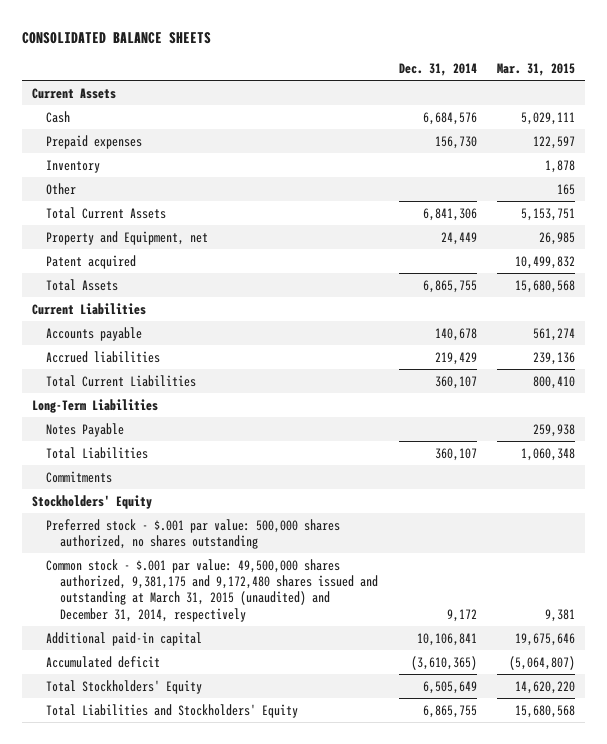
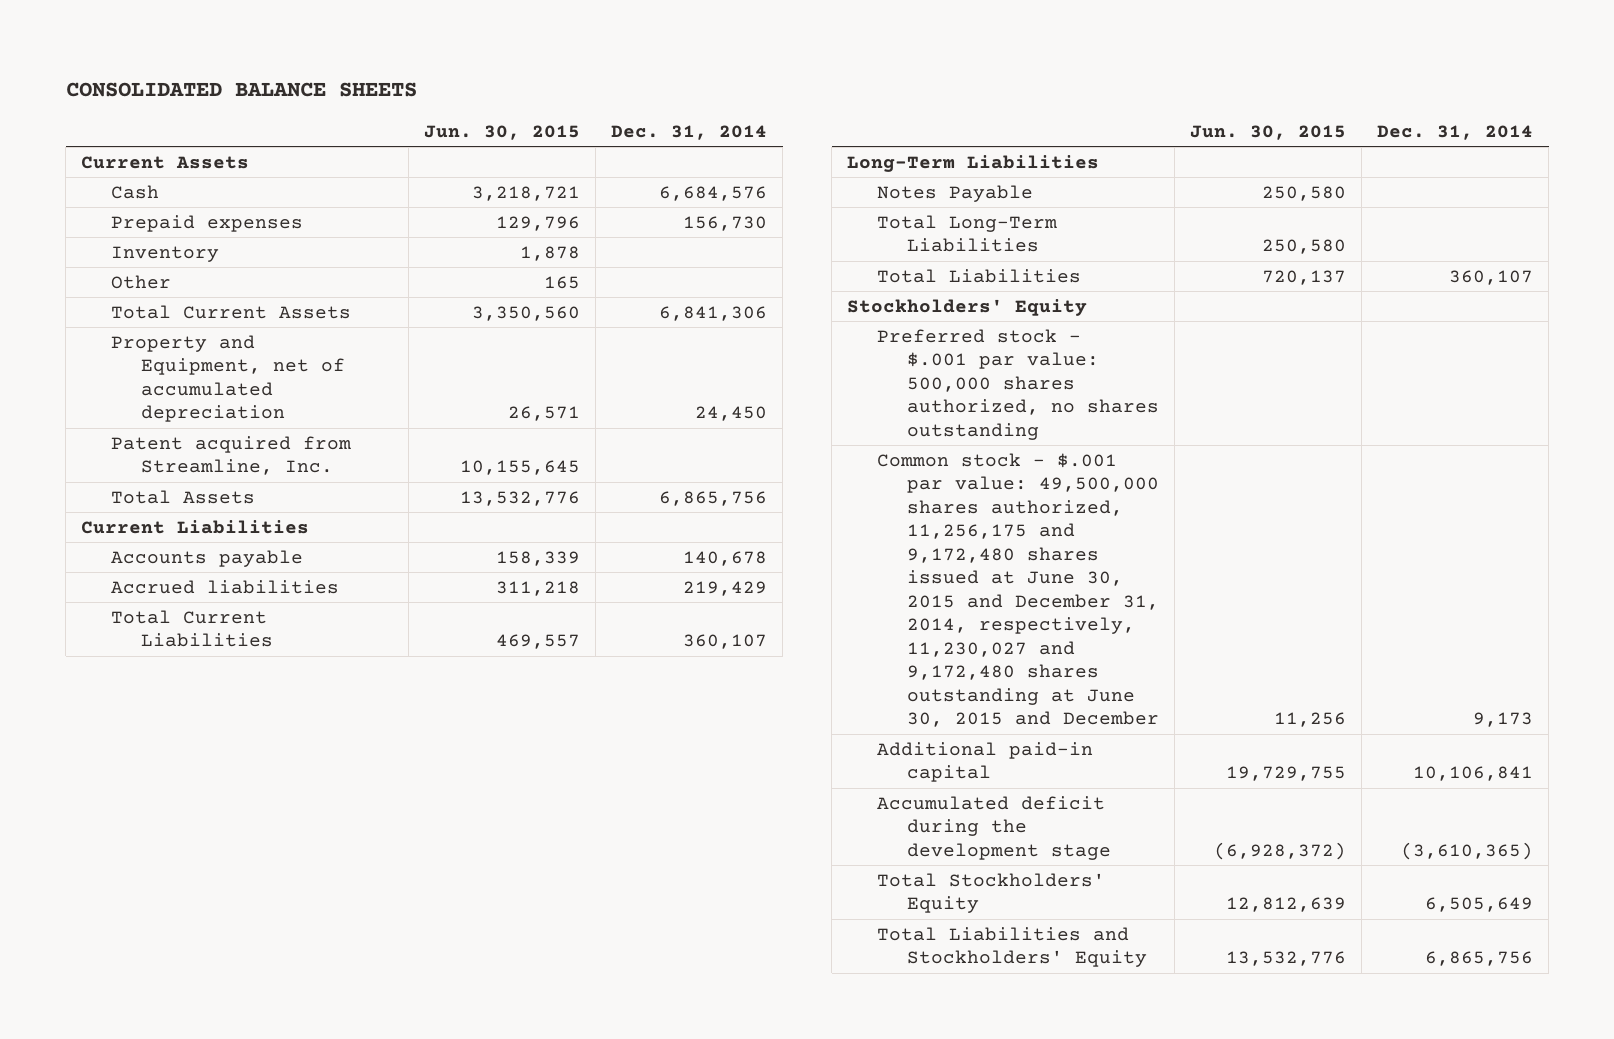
[497,62,576,76] Mar. 31, 2015 -> none
none -> [423,125,580,141] Jun. 30, 2015
[46,230,209,245] Property and Equipment, net -> [111,334,345,423] Property and Equipment, net of accumulated depreciation
[440,231,477,245] 24,449 -> [694,406,767,422] 24,450
[46,254,137,269] Patent acquired -> [111,435,352,476] Patent acquired from Streamline, Inc.
[422,279,477,293] 6,865,755 -> [658,490,767,506] 6,865,756
none -> [877,214,1058,253] Total Long-Term Liabilities
[46,470,113,483] Commitments -> none
[46,558,379,622] Common stock - $.001 par value: 49,500,000 shares authorized, 9,381,175 and 9,172,480 shares issued and outstanding at March 31, 2015 (unaudited) and December 31, 2014, respectively -> [877,452,1159,728] Common stock - $.001 par value: 49,500,000 shares authorized, 11,256,175 and 9,172,480 shares issued at June 30, 2015 and December 31, 2014, respectively, 11,230,027 and 9,172,480 shares outstanding at June 30, 2015 and December
[446,608,477,622] 9,172 -> [1473,712,1534,728] 9,173
[46,655,161,668] Accumulated deficit -> [877,795,1111,860] Accumulated deficit during the development stage
[422,704,477,718] 6,865,755 -> [1425,951,1534,967] 6,865,756

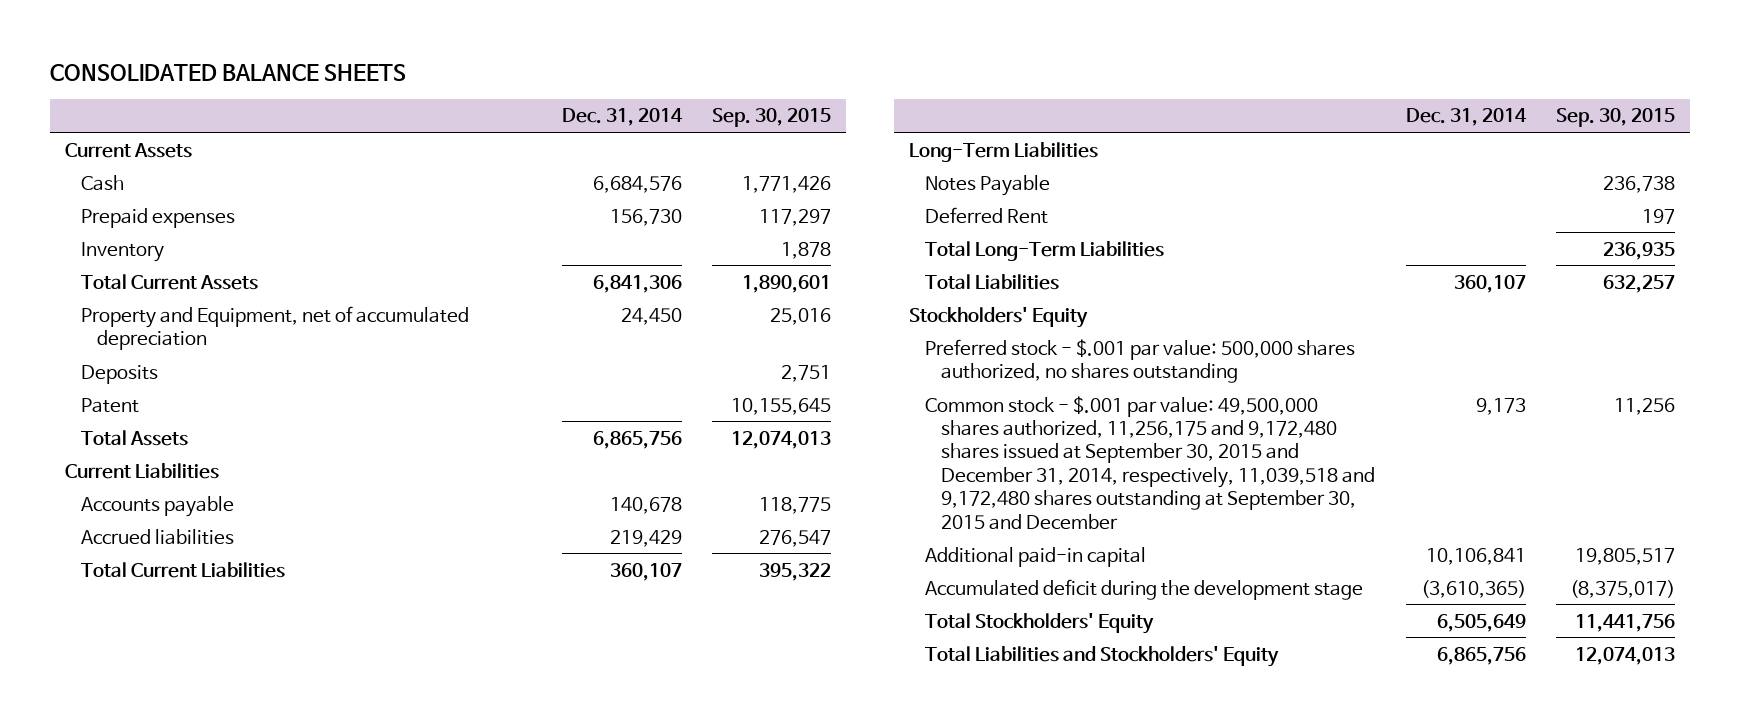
[423,125,580,141] Jun. 30, 2015 -> none
none -> [711,108,831,128] Sep. 30, 2015
[111,274,172,289] Other -> none
none -> [81,364,159,384] Deposits
[111,435,352,476] Patent acquired from Streamline, Inc. -> [81,397,140,413] Patent
none -> [925,206,1049,224] Deferred Rent
[877,452,1159,728] Common stock - $.001 par value: 49,500,000 shares authorized, 11,256,175 and 9,172,480 shares issued at June 30, 2015 and December 31, 2014, respectively, 11,230,027 and 9,172,480 shares outstanding at June 30, 2015 and December -> [925,395,1376,530] Common stock - $.001 par value: 49,500,000 shares authorized, 11,256,175 and 9,172,480 shares issued at September 30, 2015 and December 31, 2014, respectively, 11,039,518 and 9,172,480 shares outstanding at September 30, 2015 and December

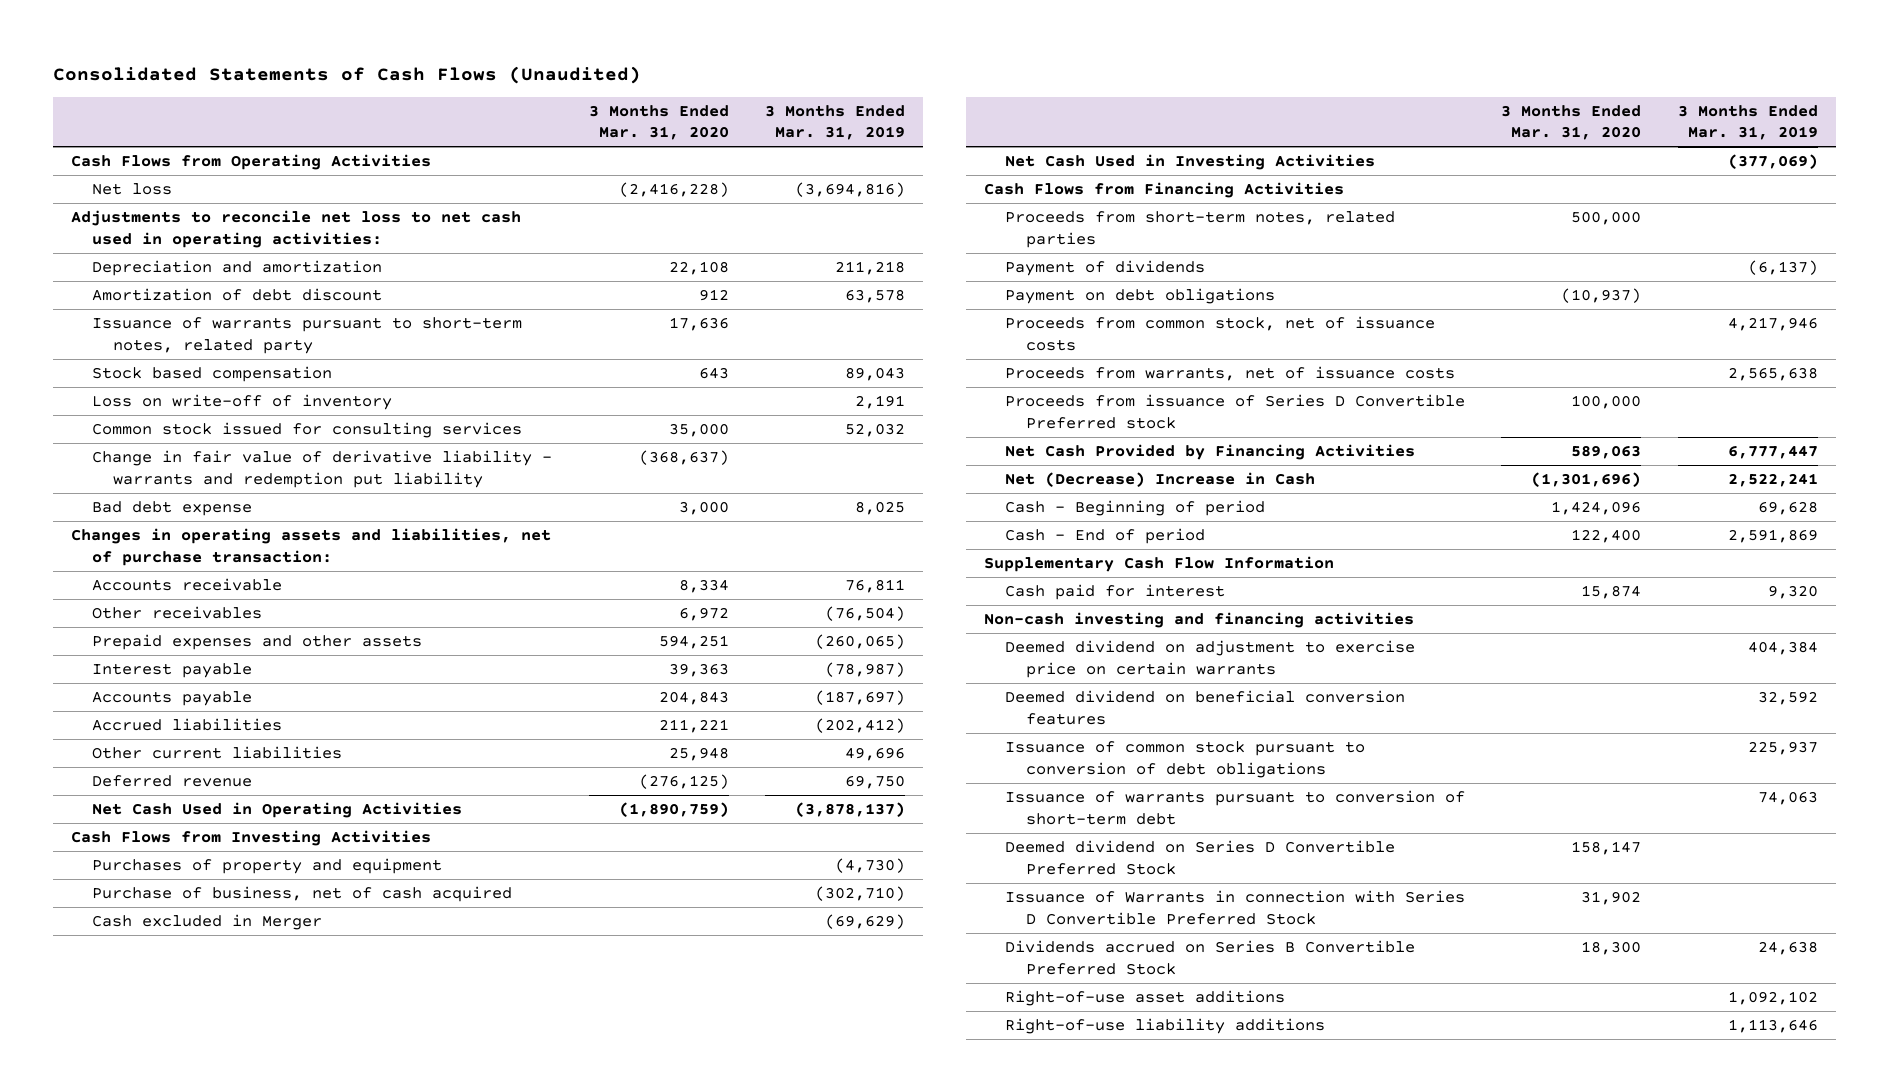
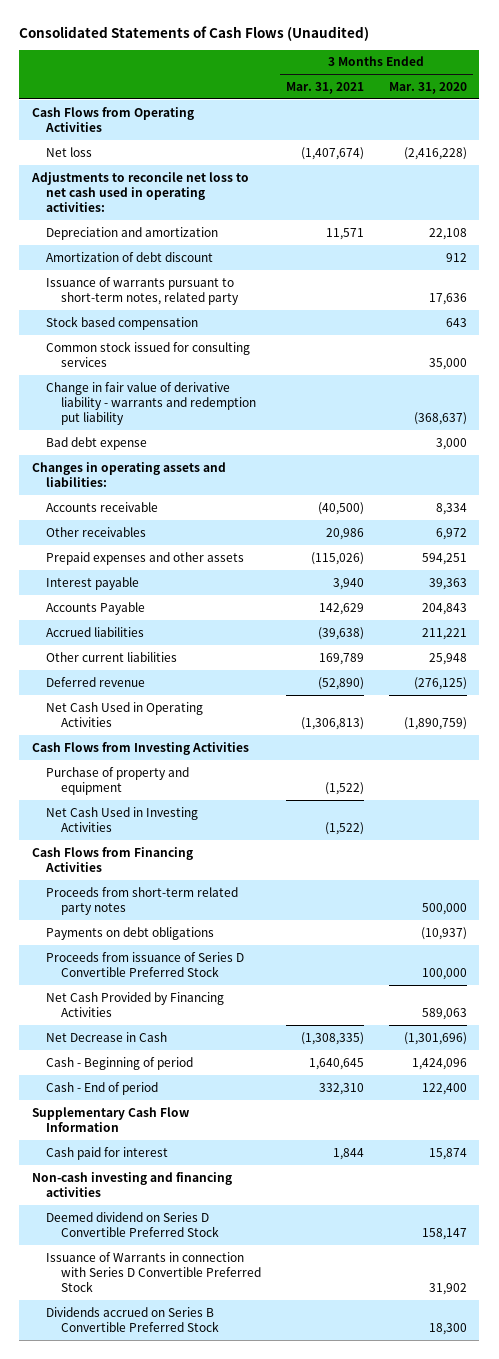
[765,104,906,141] 3 Months Ended Mar. 31, 2019 -> none
none -> [285,81,364,94] Mar. 31, 2021
[92,394,393,411] Loss on write-off of inventory -> none
[71,528,552,566] Changes in operating assets and liabilities, net of purchase transaction: -> [31,461,226,487] Changes in operating assets and liabilities:
[92,691,253,707] Accounts payable -> [46,601,146,615] Accounts Payable
[92,886,513,903] Purchase of business, net of cash acquired -> none
[92,914,323,931] Cash excluded in Merger -> none
[92,858,443,875] Purchases of property and equipment -> [46,766,190,795] Purchase of property and equipment
[1004,260,1205,277] Payment of dividends -> none
[1004,316,1435,351] Proceeds from common stock, net of issuance costs -> none
[1004,366,1455,382] Proceeds from warrants, net of issuance costs -> none
[1004,211,1395,248] Proceeds from short-term notes, related parties -> [46,886,239,915] Proceeds from short-term related party notes
[1004,288,1275,305] Payment on debt obligations -> [46,926,215,940] Payments on debt obligations
[1004,394,1465,429] Proceeds from issuance of Series D Convertible Preferred stock -> [46,951,245,977] Proceeds from issuance of Series D Convertible Preferred Stock
[1004,472,1315,488] Net (Decrease) Increase in Cash -> [46,1031,168,1042] Net Decrease in Cash
[1004,640,1415,678] Deemed dividend on adjustment to exercise price on certain warrants -> none
[1004,690,1405,725] Deemed dividend on beneficial conversion features -> none
[1004,741,1365,778] Issuance of common stock pursuant to conversion of debt obligations -> none
[1004,790,1465,825] Issuance of warrants pursuant to conversion of short-term debt -> none
[1004,990,1285,1007] Right-of-use asset additions -> none
[1004,1018,1325,1035] Right-of-use liability additions -> none

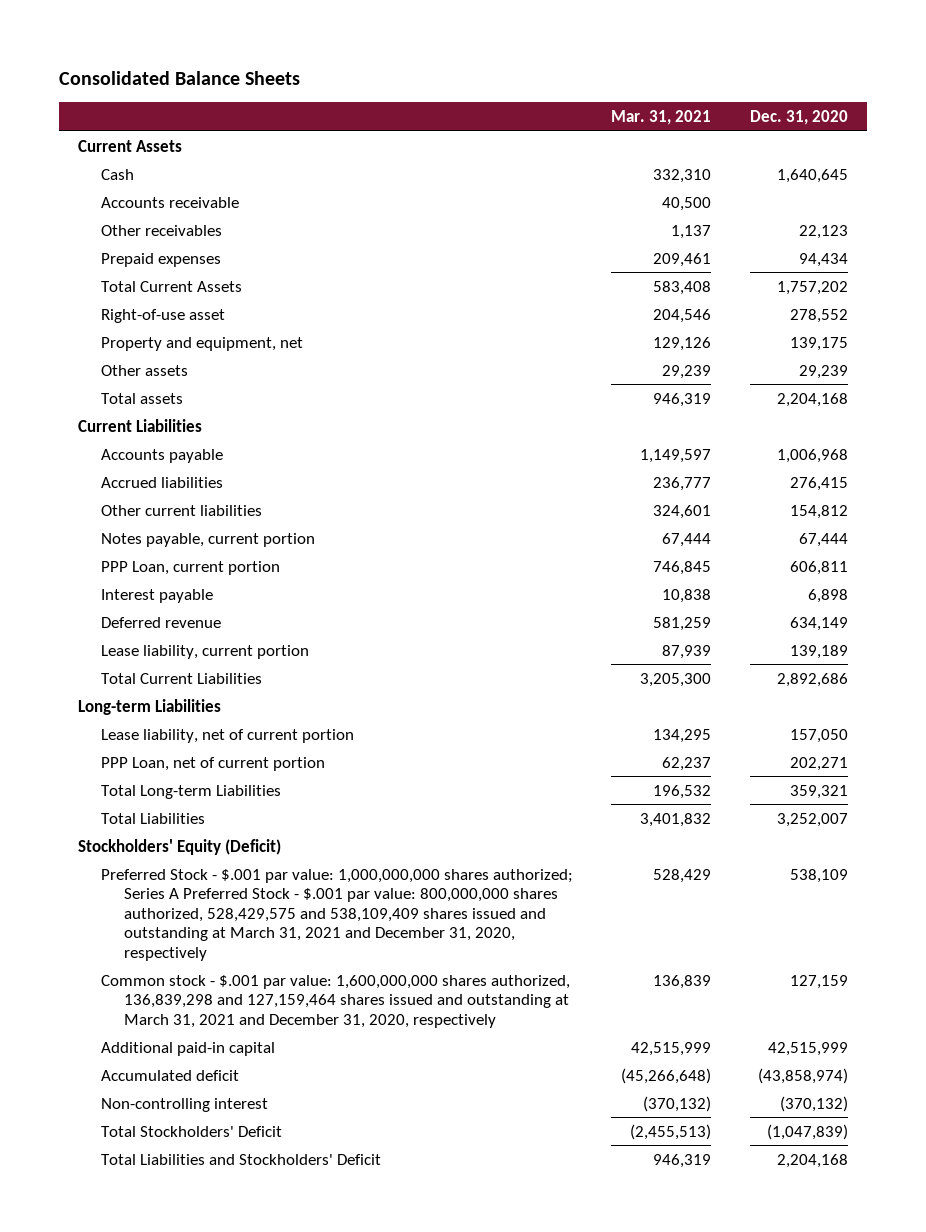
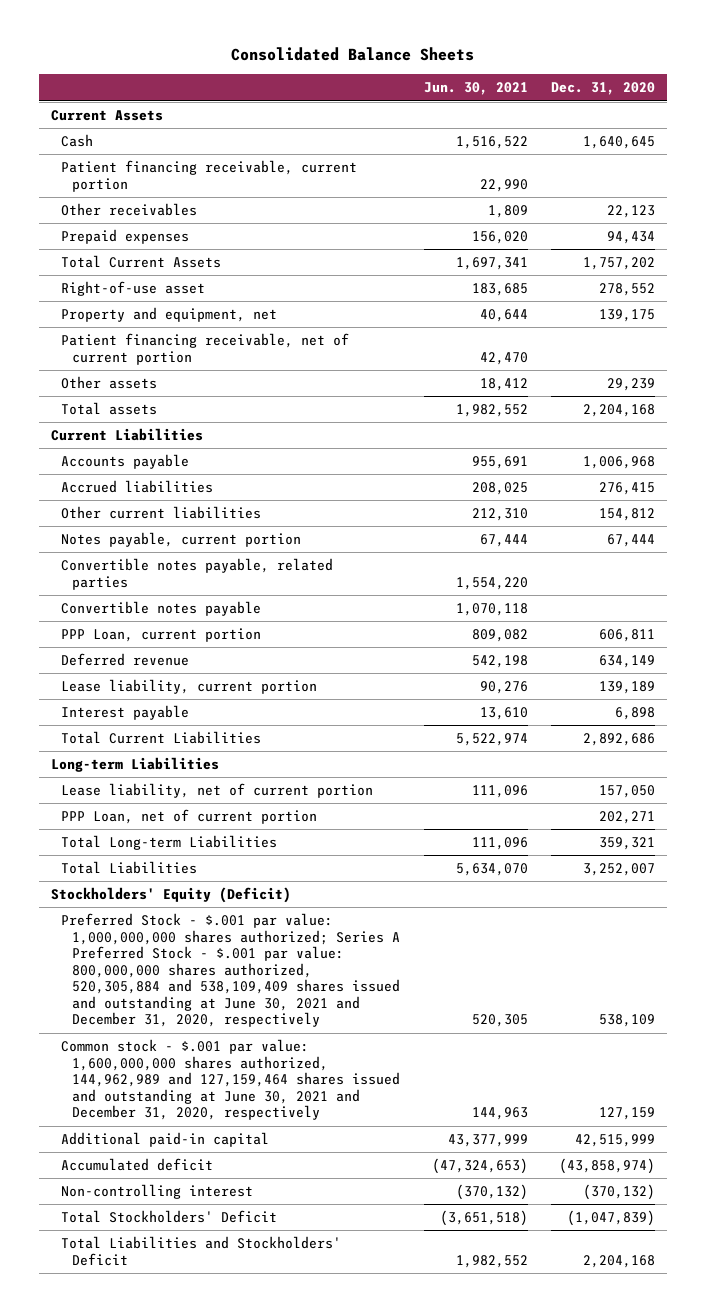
[611,109,712,125] Mar. 31, 2021 -> none
none -> [423,82,528,96] Jun. 30, 2021
[101,196,240,208] Accounts receivable -> none
none -> [61,160,358,192] Patient financing receivable, current portion
none -> [61,333,350,365] Patient financing receivable, net of current portion
none -> [61,558,334,590] Convertible notes payable, related parties
none -> [61,601,262,617] Convertible notes payable
[101,588,214,603] Interest payable -> [61,705,190,721] Interest payable
[101,868,574,961] Preferred Stock - $.001 par value: 1,000,000,000 shares authorized; Series A Preferred Stock - $.001 par value: 800,000,000 shares authorized, 528,429,575 and 538,109,409 shares issued and outstanding at March 31, 2021 and December 31, 2020, respectively -> [61,913,400,1028] Preferred Stock - $.001 par value: 1,000,000,000 shares authorized; Series A Preferred Stock - $.001 par value: 800,000,000 shares authorized, 520,305,884 and 538,109,409 shares issued and outstanding at June 30, 2021 and December 31, 2020, respectively
[101,974,571,1028] Common stock - $.001 par value: 1,600,000,000 shares authorized, 136,839,298 and 127,159,464 shares issued and outstanding at March 31, 2021 and December 31, 2020, respectively -> [61,1039,400,1121] Common stock - $.001 par value: 1,600,000,000 shares authorized, 144,962,989 and 127,159,464 shares issued and outstanding at June 30, 2021 and December 31, 2020, respectively

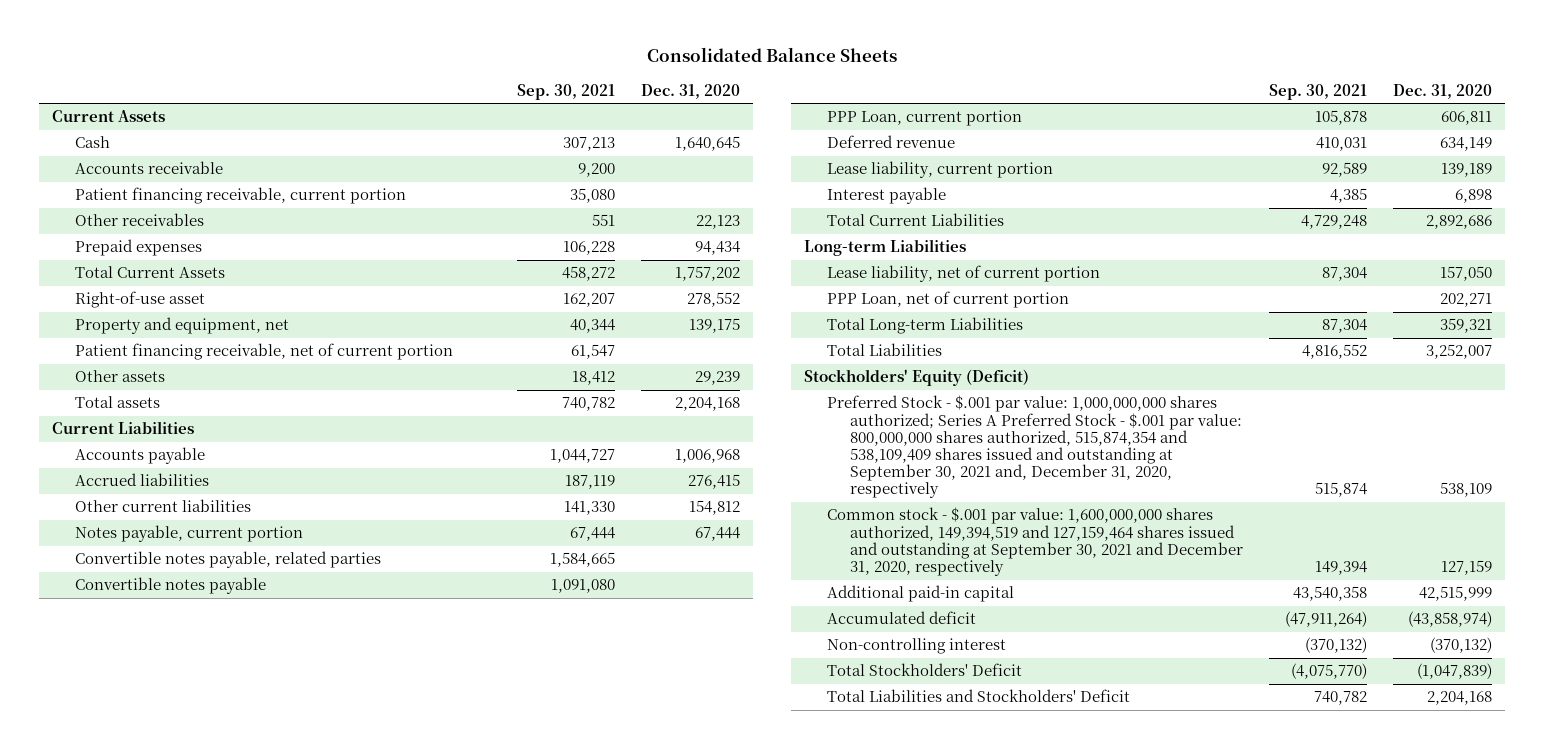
[423,82,528,96] Jun. 30, 2021 -> none
none -> [517,83,616,100] Sep. 30, 2021
none -> [75,161,224,175] Accounts receivable
[61,913,400,1028] Preferred Stock - $.001 par value: 1,000,000,000 shares authorized; Series A Preferred Stock - $.001 par value: 800,000,000 shares authorized, 520,305,884 and 538,109,409 shares issued and outstanding at June 30, 2021 and December 31, 2020, respectively -> [826,395,1242,499] Preferred Stock - $.001 par value: 1,000,000,000 shares authorized; Series A Preferred Stock - $.001 par value: 800,000,000 shares authorized, 515,874,354 and 538,109,409 shares issued and outstanding at September 30, 2021 and, December 31, 2020, respectively
[61,1039,400,1121] Common stock - $.001 par value: 1,600,000,000 shares authorized, 144,962,989 and 127,159,464 shares issued and outstanding at June 30, 2021 and December 31, 2020, respectively -> [826,507,1243,577] Common stock - $.001 par value: 1,600,000,000 shares authorized, 149,394,519 and 127,159,464 shares issued and outstanding at September 30, 2021 and December 31, 2020, respectively

